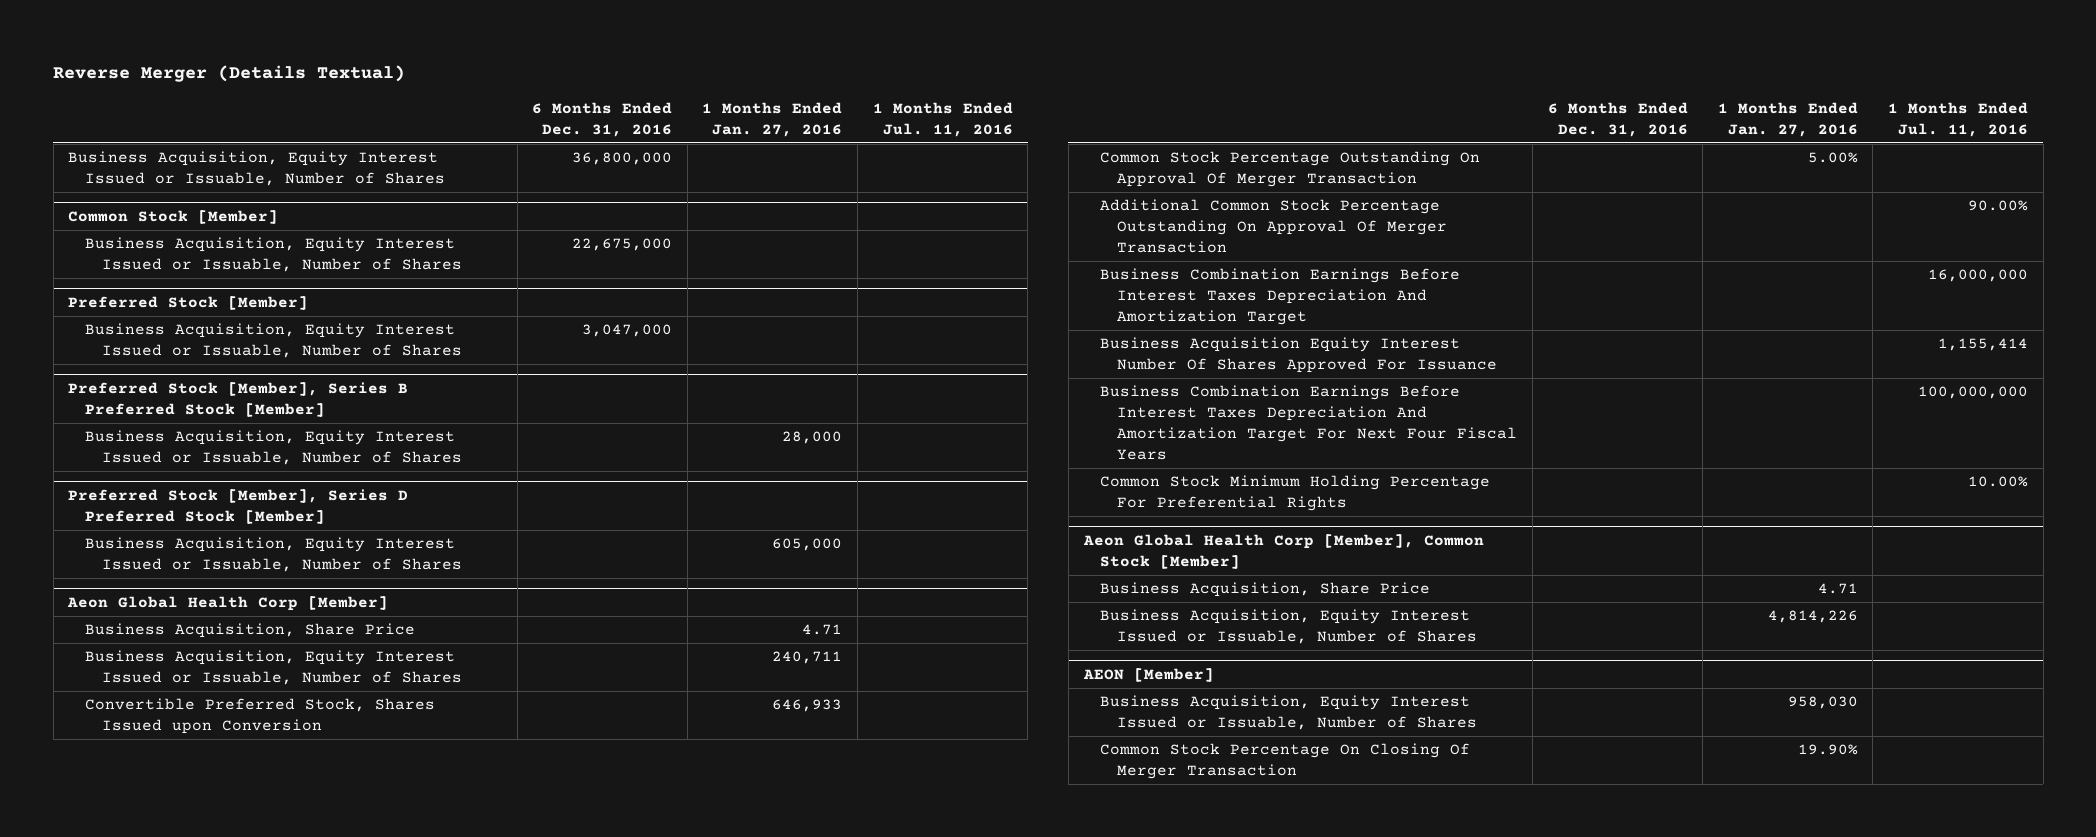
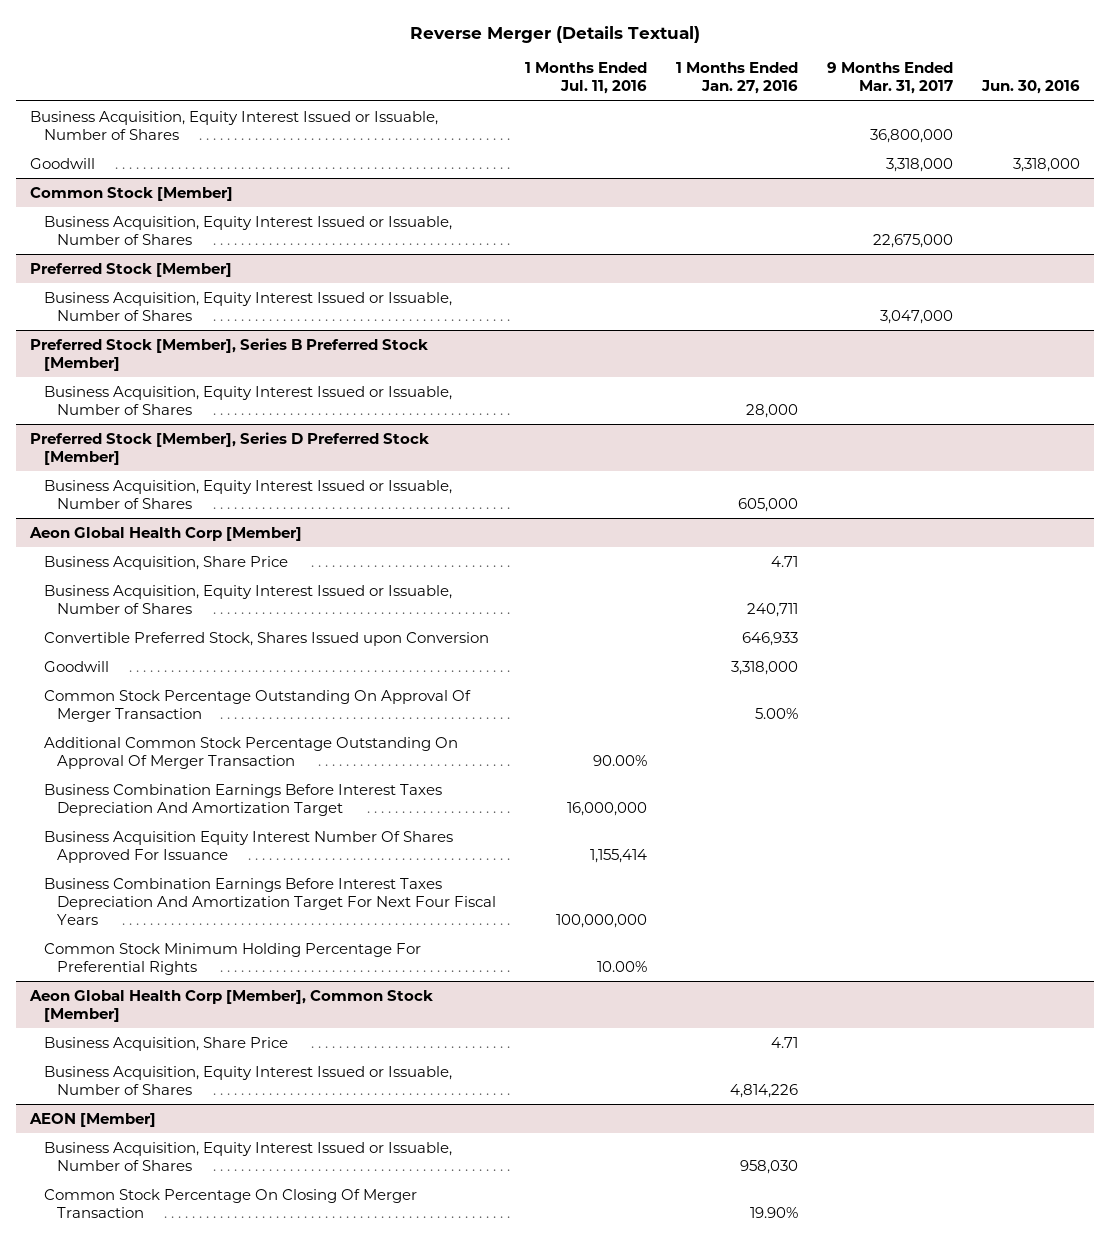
[532,101,673,137] 6 Months Ended Dec. 31, 2016 -> none
none -> [826,62,953,95] 9 Months Ended Mar. 31, 2017
none -> [980,80,1080,95] Jun. 30, 2016
none -> [30,157,96,169] Goodwill
none -> [43,660,109,672] Goodwill

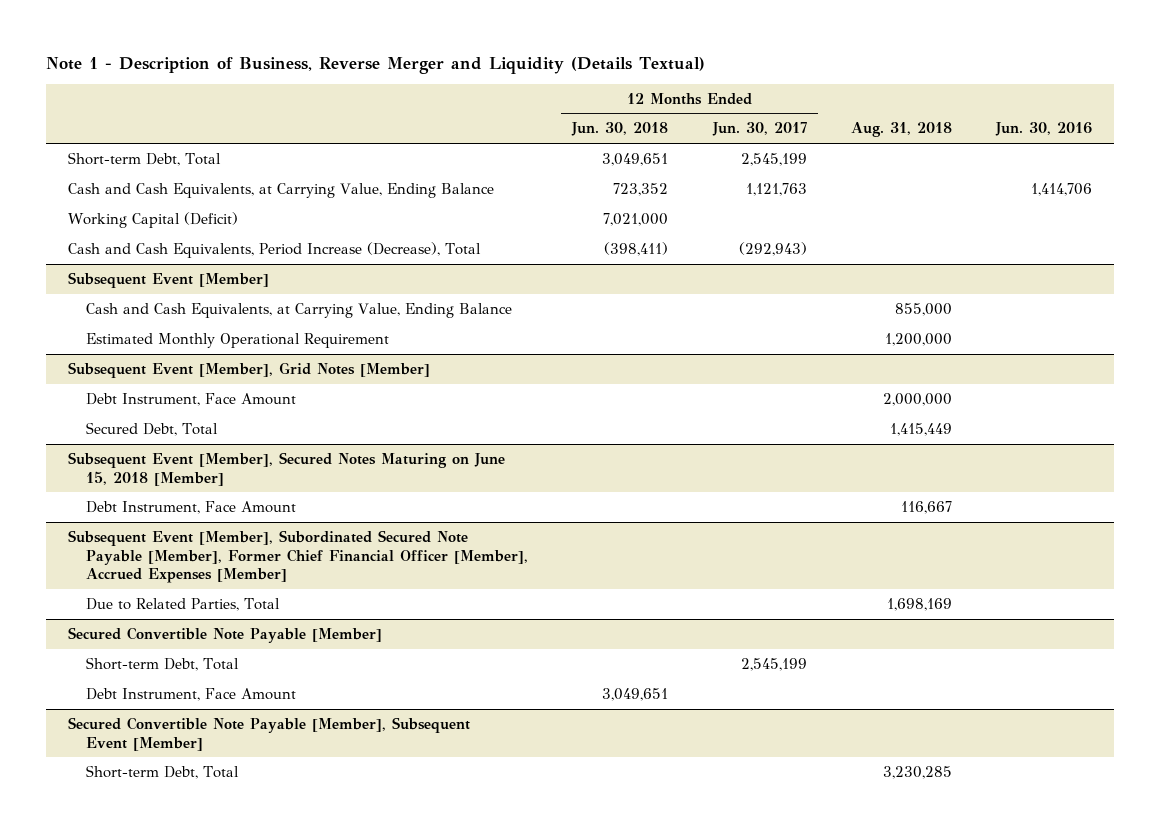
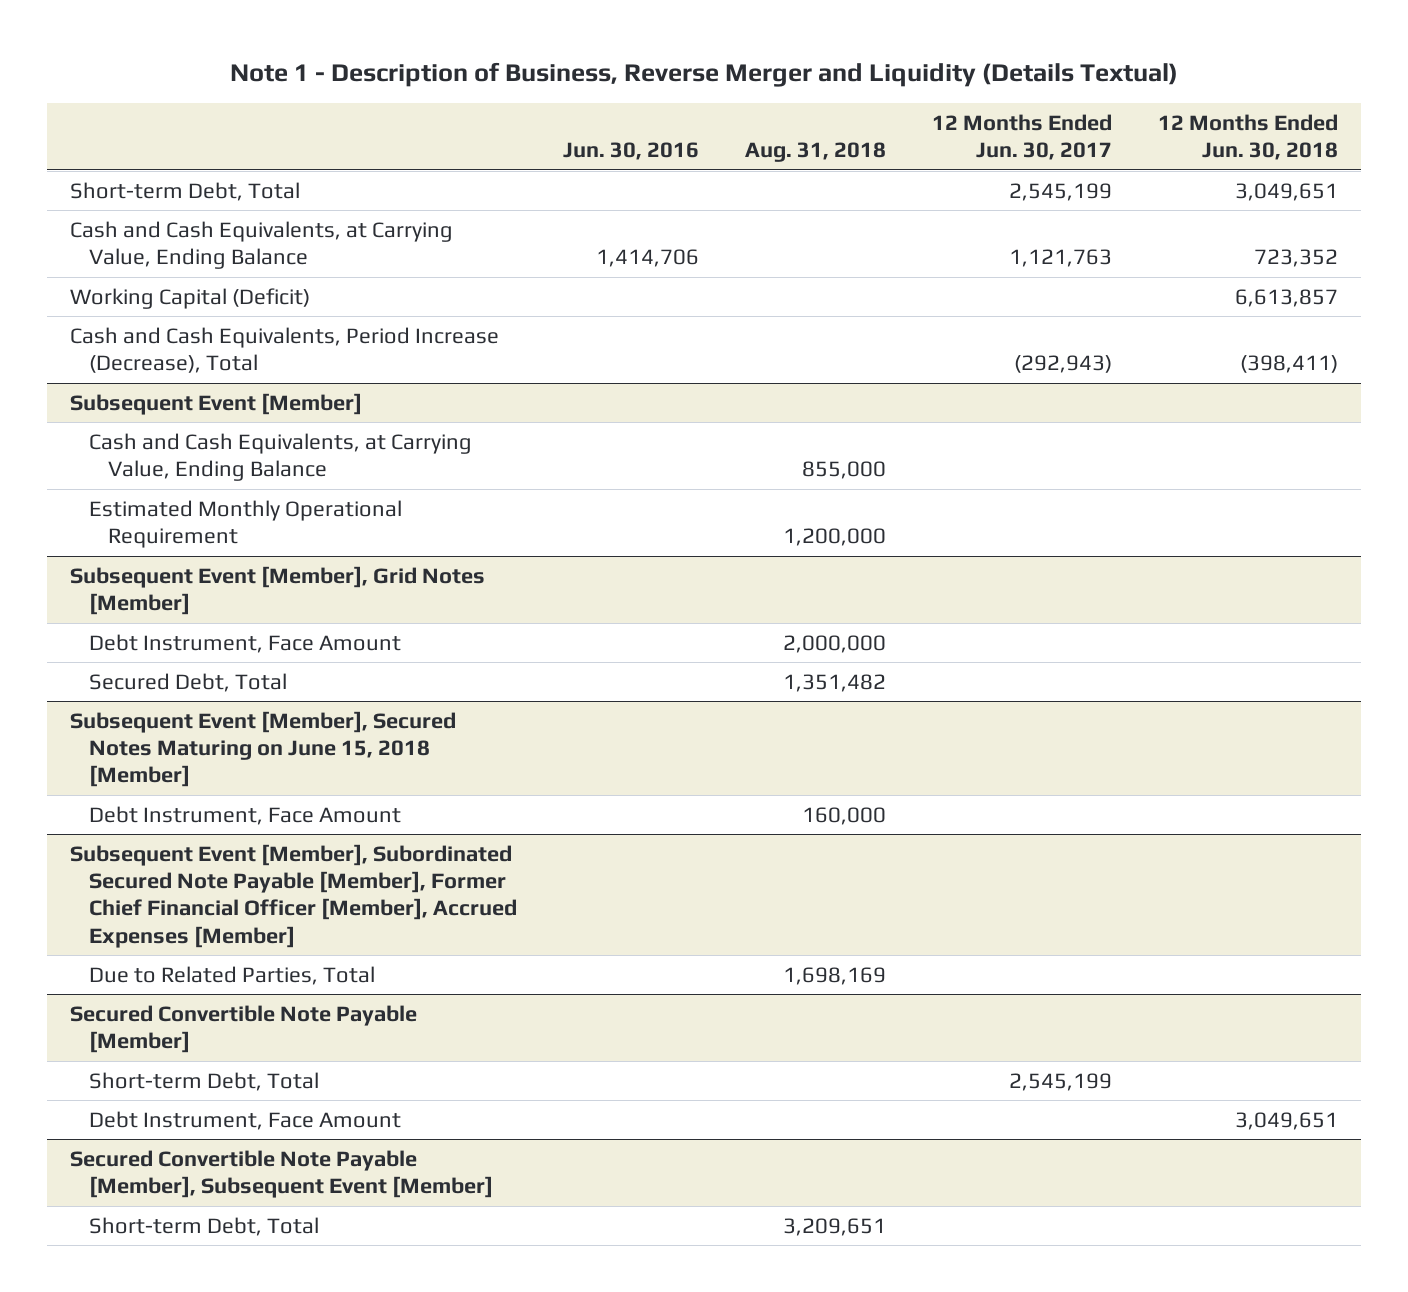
[603,212,669,226] 7,021,000 -> [1235,288,1339,307] 6,613,857
[890,422,953,436] 1,415,449 -> [782,673,886,692] 1,351,482
[901,500,953,514] 116,667 -> [801,806,886,825] 160,000
[883,765,953,779] 3,230,285 -> [782,1217,886,1236] 3,209,651

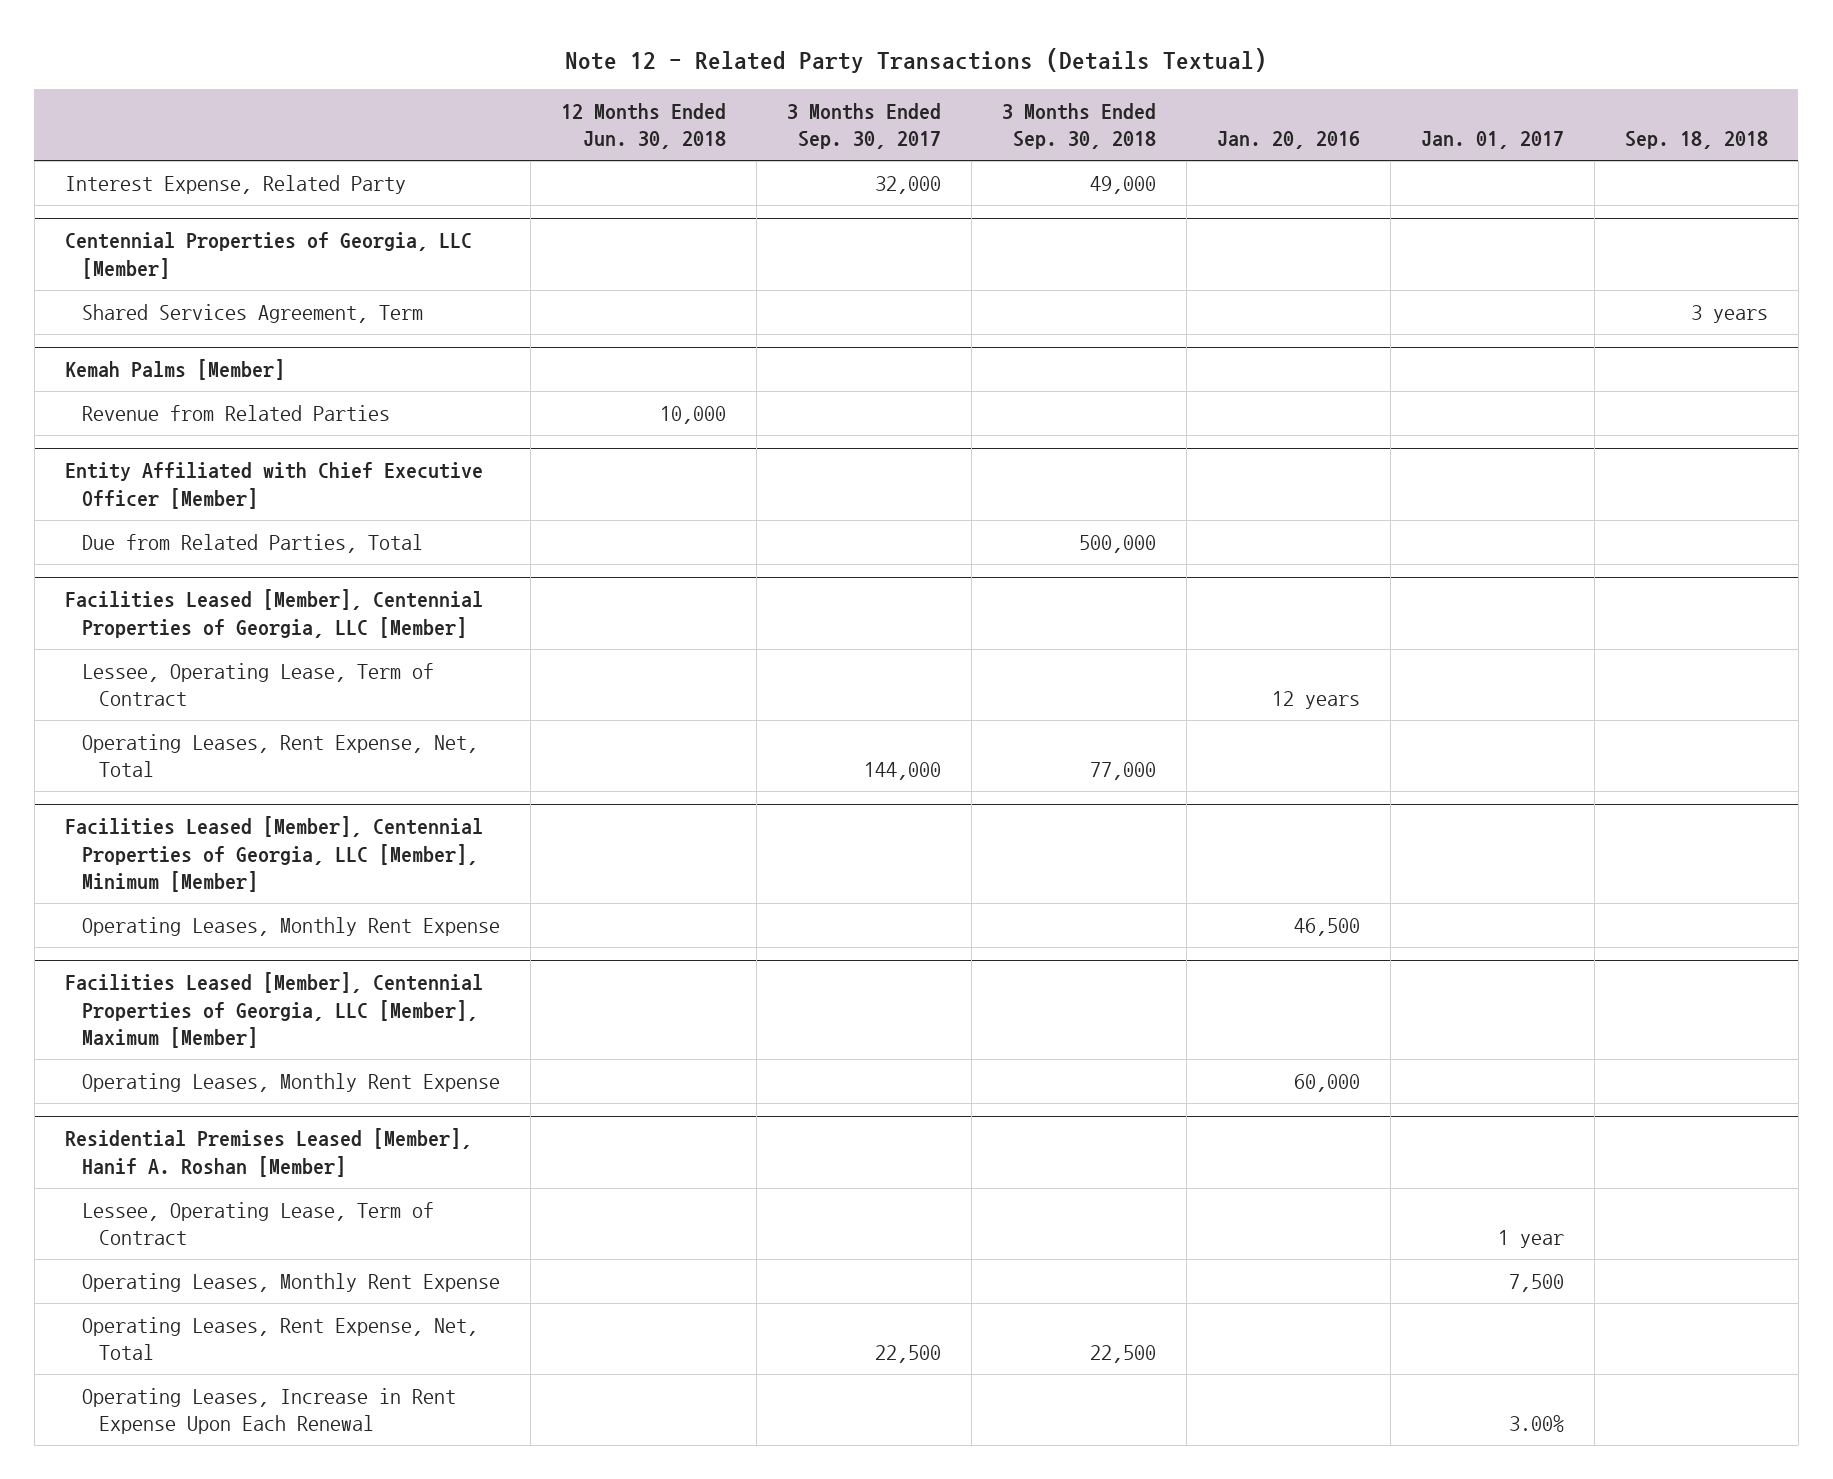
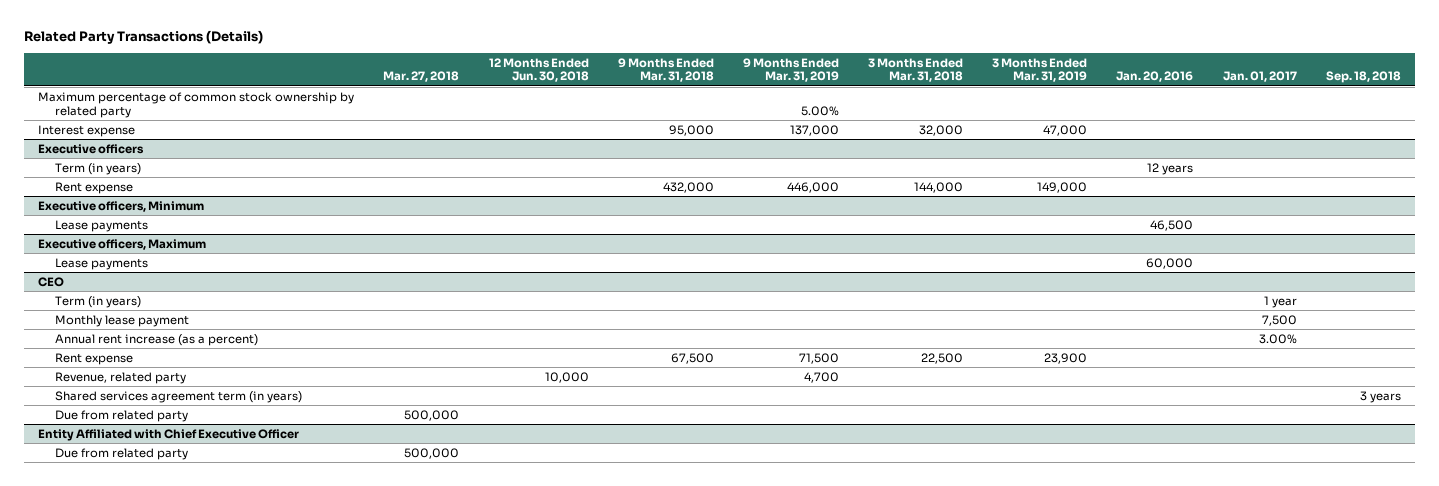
[565,47,1268,73] Note 12 - Related Party Transactions (Details Textual) -> [23,30,263,45] Related Party Transactions (Details)
[786,102,941,150] 3 Months Ended Sep. 30, 2017 -> none
[1001,102,1156,150] 3 Months Ended Sep. 30, 2018 -> none
none -> [383,71,460,83] Mar. 27, 2018
none -> [617,57,714,83] 9 Months Ended Mar. 31, 2018
none -> [742,57,839,83] 9 Months Ended Mar. 31, 2019
none -> [868,57,964,83] 3 Months Ended Mar. 31, 2018
none -> [992,57,1088,83] 3 Months Ended Mar. 31, 2019
[64,232,472,279] Centennial Properties of Georgia, LLC [Member] -> none
[81,303,423,323] Shared Services Agreement, Term -> none
[64,359,285,381] Kemah Palms [Member] -> none
[81,404,390,421] Revenue from Related Parties -> none
[64,589,483,638] Facilities Leased [Member], Centennial Properties of Georgia, LLC [Member] -> none
[81,662,434,707] Lessee, Operating Lease, Term of Contract -> none
[81,733,478,778] Operating Leases, Rent Expense, Net, Total -> none
[64,816,483,893] Facilities Leased [Member], Centennial Properties of Georgia, LLC [Member], Minimum [Member] -> none
[81,916,500,936] Operating Leases, Monthly Rent Expense -> none
[64,972,483,1049] Facilities Leased [Member], Centennial Properties of Georgia, LLC [Member], Maximum [Member] -> none
[81,1072,500,1092] Operating Leases, Monthly Rent Expense -> none
[64,1128,472,1177] Residential Premises Leased [Member], Hanif A. Roshan [Member] -> none
[81,1201,434,1246] Lessee, Operating Lease, Term of Contract -> none
[81,1272,500,1292] Operating Leases, Monthly Rent Expense -> none
[81,1316,478,1361] Operating Leases, Rent Expense, Net, Total -> none
[81,1387,456,1435] Operating Leases, Increase in Rent Expense Upon Each Renewal -> none
none -> [38,91,355,118] Maximum percentage of common stock ownership by related party
[64,174,406,194] Interest Expense, Related Party -> [38,124,136,137] Interest expense
none -> [38,143,145,154] Executive officers
none -> [54,162,141,175] Term (in years)
none -> [54,181,133,194] Rent expense
none -> [38,200,205,212] Executive officers, Minimum
none -> [54,219,148,232] Lease payments
none -> [38,238,207,250] Executive officers, Maximum
none -> [54,257,148,270] Lease payments
none -> [38,276,65,287] CEO
none -> [54,295,141,308] Term (in years)
none -> [54,314,189,327] Monthly lease payment
none -> [54,333,258,346] Annual rent increase (as a percent)
none -> [54,352,133,365] Rent expense
none -> [54,371,186,384] Revenue, related party
none -> [54,390,302,403] Shared services agreement term (in years)
none -> [54,409,188,422] Due from related party
[64,462,483,509] Entity Affiliated with Chief Executive Officer [Member] -> [38,428,300,441] Entity Affiliated with Chief Executive Officer
[81,533,423,553] Due from Related Parties, Total -> [54,447,188,460] Due from related party

